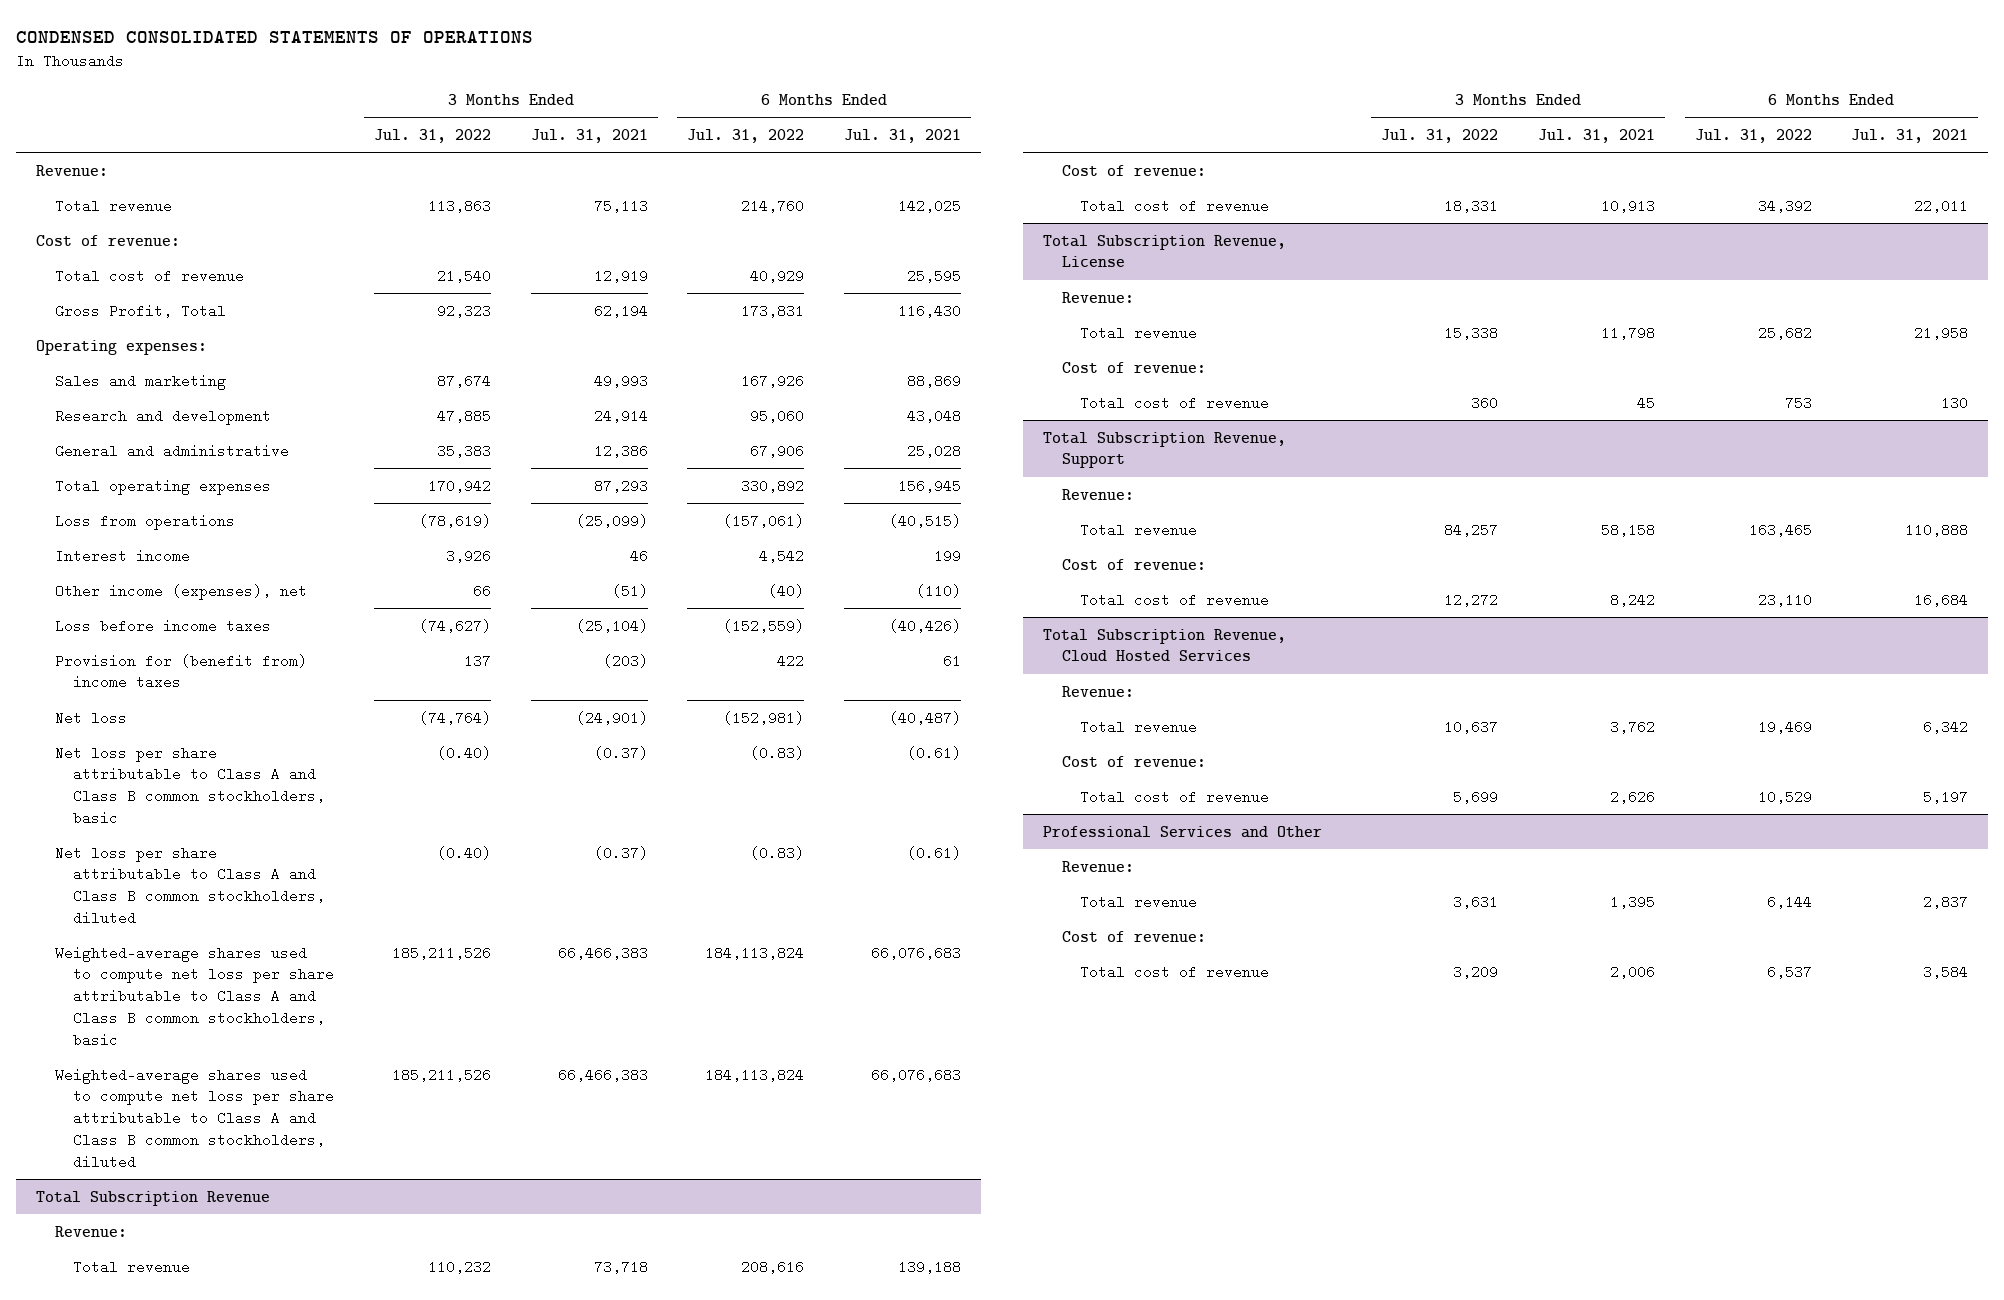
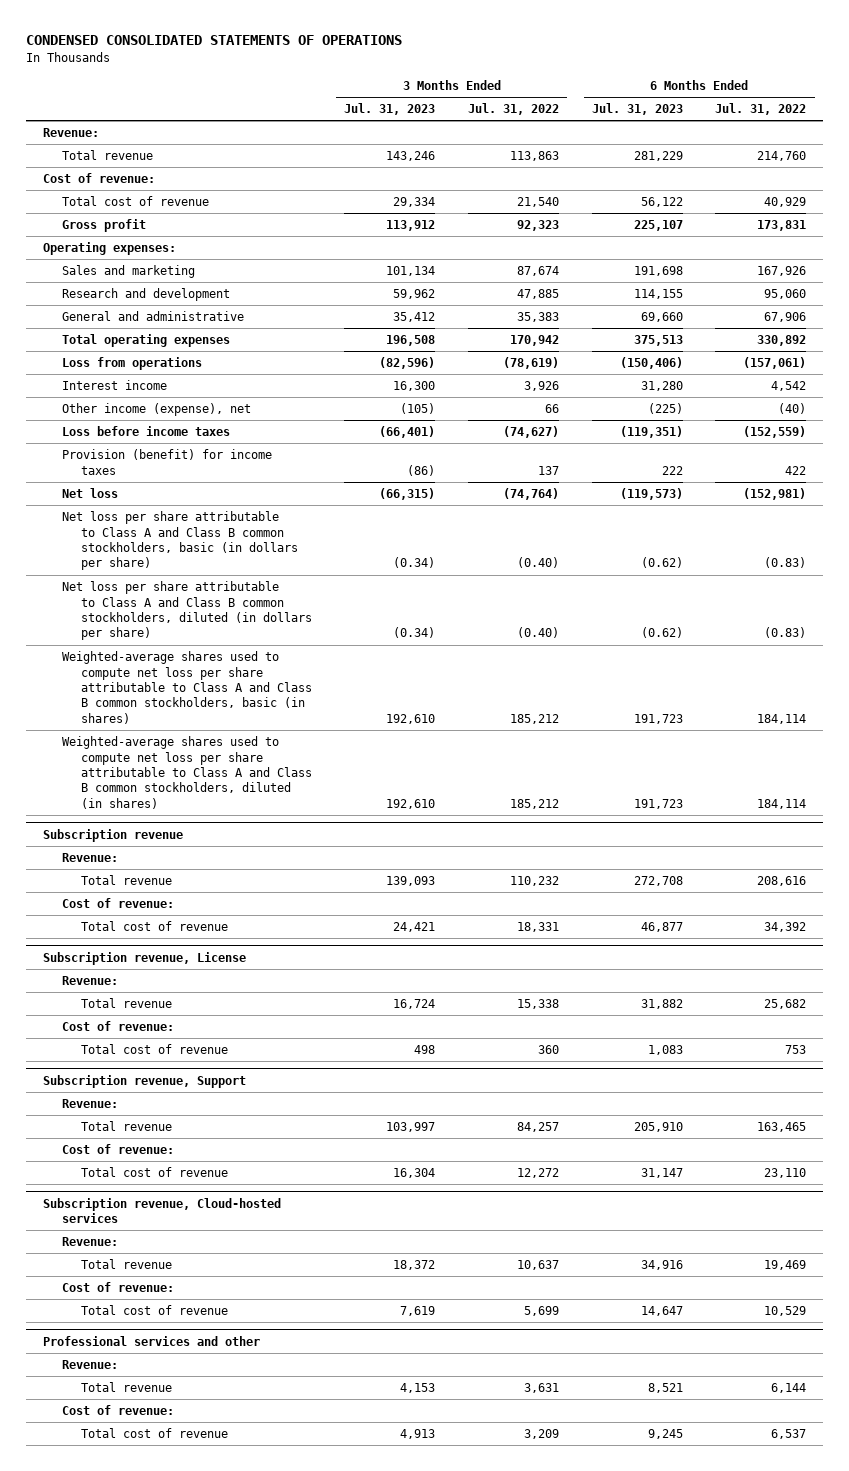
[530,128,648,143] Jul. 31, 2021 -> none
[844,128,962,143] Jul. 31, 2021 -> none
none -> [344,103,436,116] Jul. 31, 2023
none -> [591,103,683,116] Jul. 31, 2023
[54,303,226,318] Gross Profit, Total -> [61,219,146,233] Gross profit
[54,583,307,600] Other income (expenses), net -> [61,403,251,417] Other income (expense), net
[54,653,307,690] Provision for (benefit from) income taxes -> [61,449,272,475] Provision (benefit) for income taxes
[54,745,326,825] Net loss per share attributable to Class A and Class B common stockholders, basic -> [61,511,298,571] Net loss per share attributable to Class A and Class B common stockholders, basic (in dollars per share)
[54,845,326,925] Net loss per share attributable to Class A and Class B common stockholders, diluted -> [61,581,312,641] Net loss per share attributable to Class A and Class B common stockholders, diluted (in dollars per share)
[54,945,335,1047] Weighted-average shares used to compute net loss per share attributable to Class A and Class B common stockholders, basic -> [61,651,312,724] Weighted-average shares used to compute net loss per share attributable to Class A and Class B common stockholders, basic (in shares)
[391,945,491,960] 185,211,526 -> [510,713,560,724] 185,212
[705,945,805,960] 184,113,824 -> [757,713,807,724] 184,114
[54,1067,335,1169] Weighted-average shares used to compute net loss per share attributable to Class A and Class B common stockholders, diluted -> [61,736,312,809] Weighted-average shares used to compute net loss per share attributable to Class A and Class B common stockholders, diluted (in shares)
[391,1067,491,1082] 185,211,526 -> [510,798,560,809] 185,212
[705,1067,805,1082] 184,113,824 -> [757,798,807,809] 184,114
[36,1190,271,1206] Total Subscription Revenue -> [42,828,183,842] Subscription revenue
[1043,234,1287,268] Total Subscription Revenue, License -> [42,951,246,965] Subscription revenue, License
[1043,431,1287,469] Total Subscription Revenue, Support -> [42,1074,246,1088] Subscription revenue, Support
[1043,628,1287,662] Total Subscription Revenue, Cloud Hosted Services -> [42,1197,281,1224] Subscription revenue, Cloud-hosted services
[1043,825,1323,838] Professional Services and Other -> [42,1335,260,1346] Professional services and other

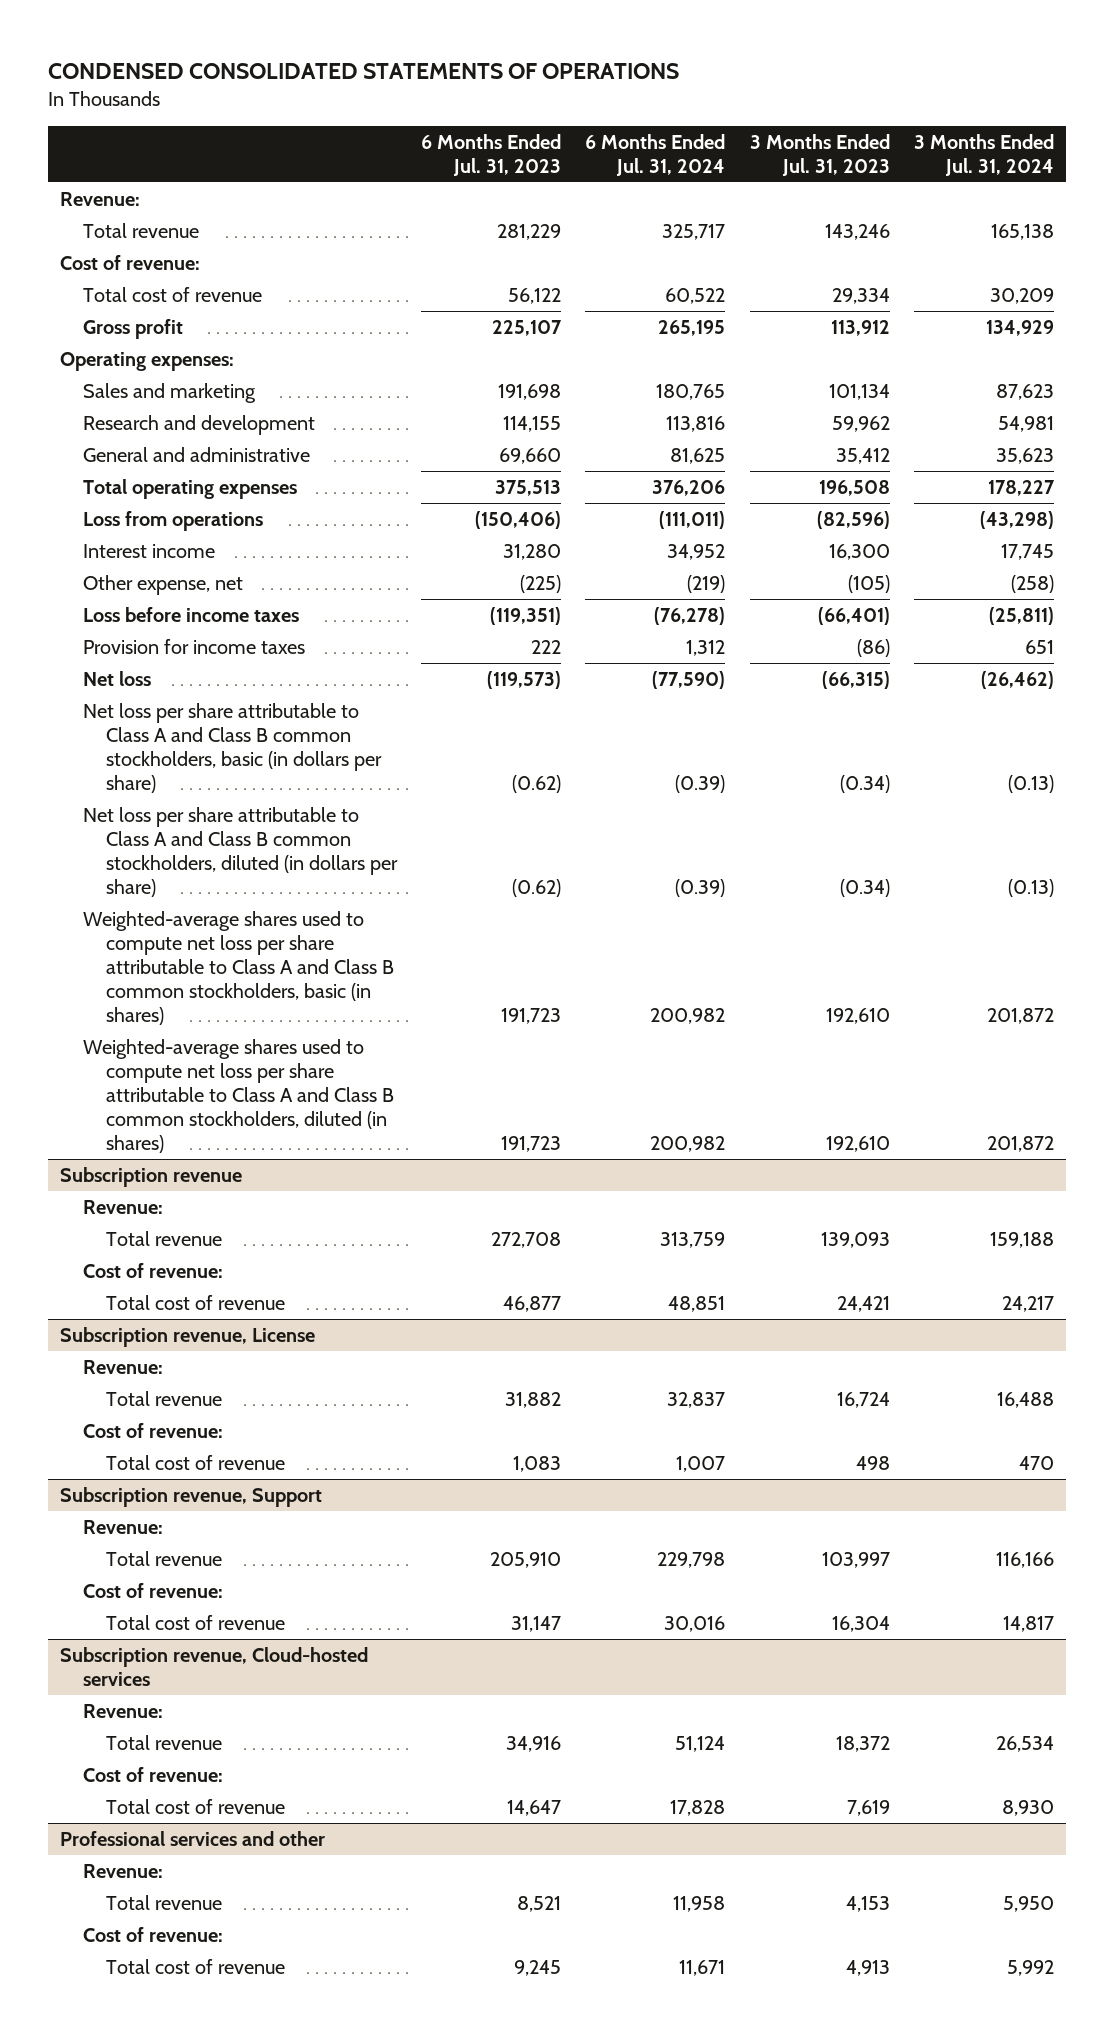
[468,103,560,116] Jul. 31, 2022 -> none
[715,103,807,116] Jul. 31, 2022 -> none
none -> [585,133,726,176] 6 Months Ended Jul. 31, 2024
none -> [914,133,1055,176] 3 Months Ended Jul. 31, 2024
[61,403,251,417] Other income (expense), net -> [82,574,243,595] Other expense, net
[61,449,272,475] Provision (benefit) for income taxes -> [82,638,305,654] Provision for income taxes

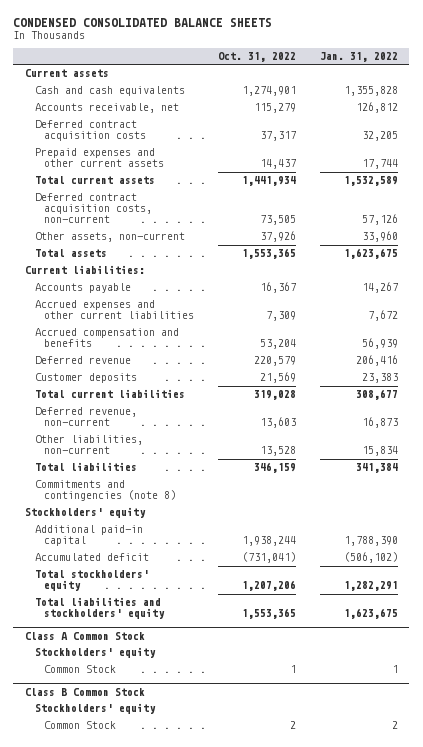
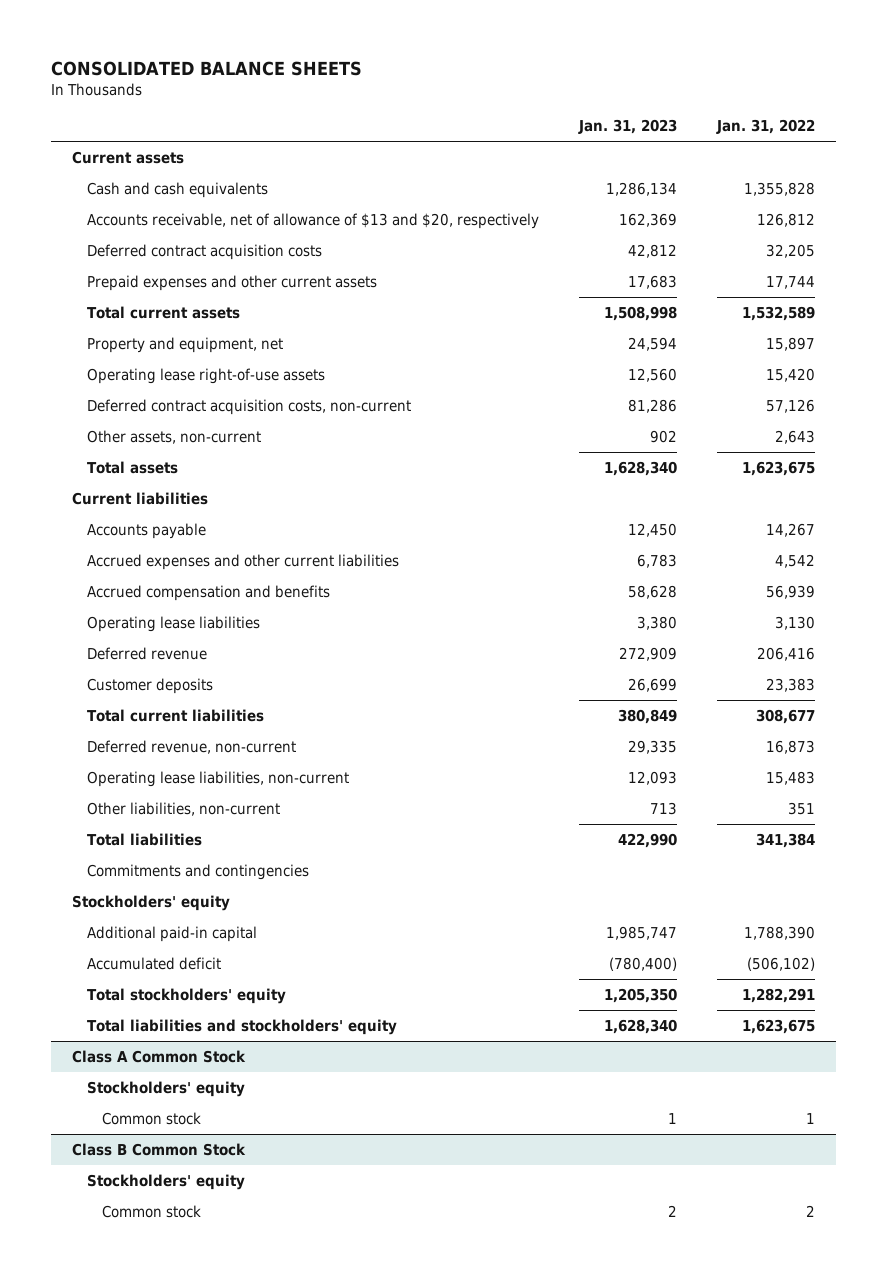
[13,18,273,28] CONDENSED CONSOLIDATED BALANCE SHEETS -> [51,60,363,76] CONSOLIDATED BALANCE SHEETS
[217,52,296,63] Oct. 31, 2022 -> none
none -> [578,119,678,135] Jan. 31, 2023
[34,103,179,114] Accounts receivable, net -> [86,213,539,230] Accounts receivable, net of allowance of $13 and $20, respectively
none -> [86,337,283,354] Property and equipment, net
none -> [86,368,325,385] Operating lease right-of-use assets
[361,231,398,243] 33,960 -> [775,430,816,445] 2,643
[25,265,146,275] Current liabilities: -> [71,492,208,506] Current liabilities
[367,310,398,322] 7,672 -> [775,554,816,569] 4,542
none -> [86,616,260,633] Operating lease liabilities
none -> [86,771,349,788] Operating lease liabilities, non-current
[361,446,398,457] 15,834 -> [788,802,816,816] 351
[34,480,177,502] Commitments and contingencies (note 8) -> [86,864,309,881] Commitments and contingencies
[44,665,117,674] Common Stock -> [101,1112,201,1126] Common stock
[44,721,117,730] Common Stock -> [101,1205,201,1219] Common stock

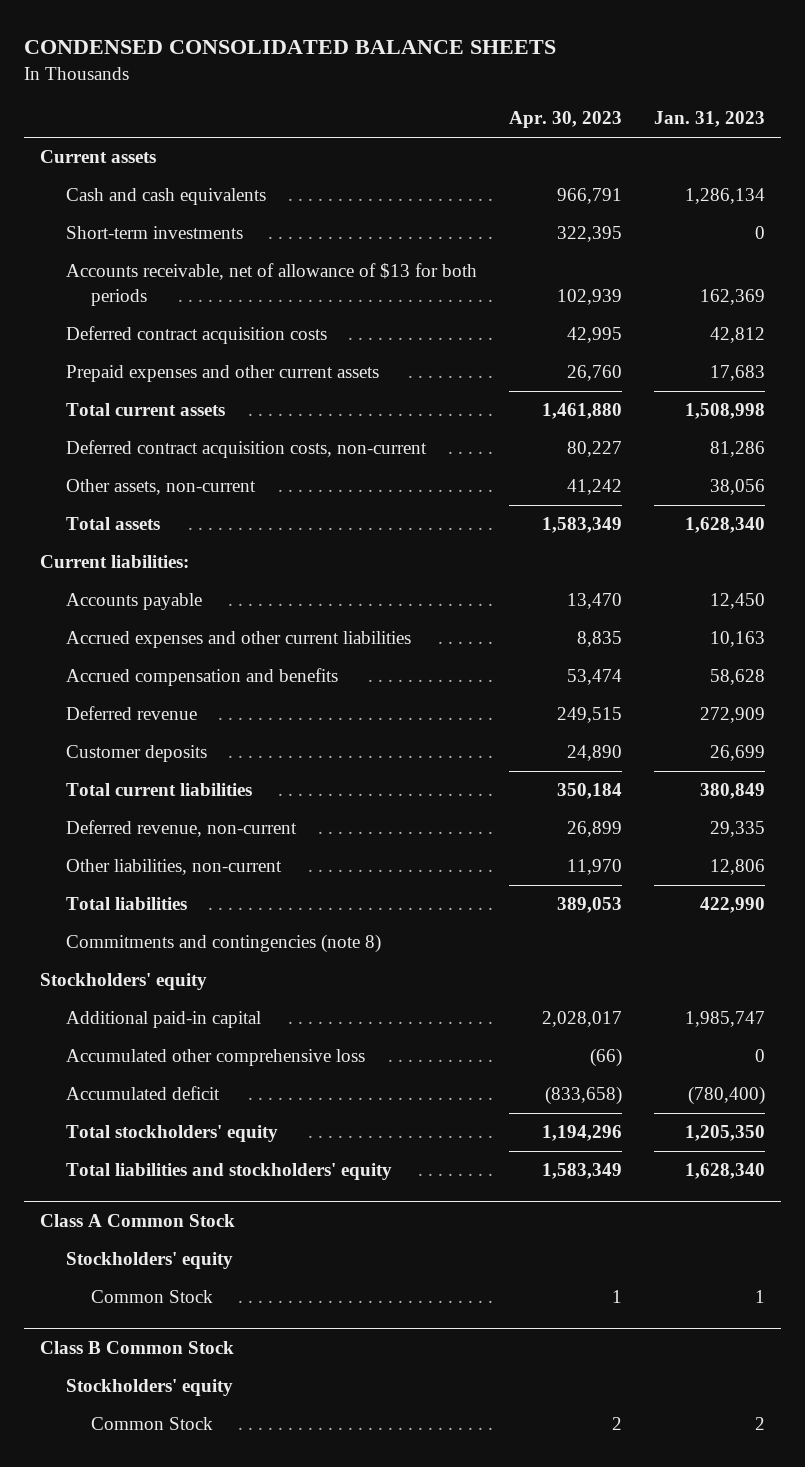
[51,60,363,76] CONSOLIDATED BALANCE SHEETS -> [23,39,556,54] CONDENSED CONSOLIDATED BALANCE SHEETS
[716,119,816,135] Jan. 31, 2022 -> none
none -> [508,111,622,129] Apr. 30, 2023
none -> [65,226,243,240] Short-term investments
[86,213,539,230] Accounts receivable, net of allowance of $13 and $20, respectively -> [65,263,477,307] Accounts receivable, net of allowance of $13 for both periods
[86,337,283,354] Property and equipment, net -> none
[86,368,325,385] Operating lease right-of-use assets -> none
[650,430,678,444] 902 -> [709,479,765,496] 38,056
[71,492,208,506] Current liabilities -> [40,555,190,569] Current liabilities:
[637,554,678,569] 6,783 -> [709,631,765,648] 10,163
[86,616,260,633] Operating lease liabilities -> none
[86,771,349,788] Operating lease liabilities, non-current -> none
[650,802,678,816] 713 -> [709,859,765,876] 12,806
[86,864,309,881] Commitments and contingencies -> [65,934,381,954] Commitments and contingencies (note 8)
none -> [65,1049,365,1067] Accumulated other comprehensive loss
[101,1112,201,1126] Common stock -> [91,1290,214,1304] Common Stock
[101,1205,201,1219] Common stock -> [91,1417,214,1431] Common Stock

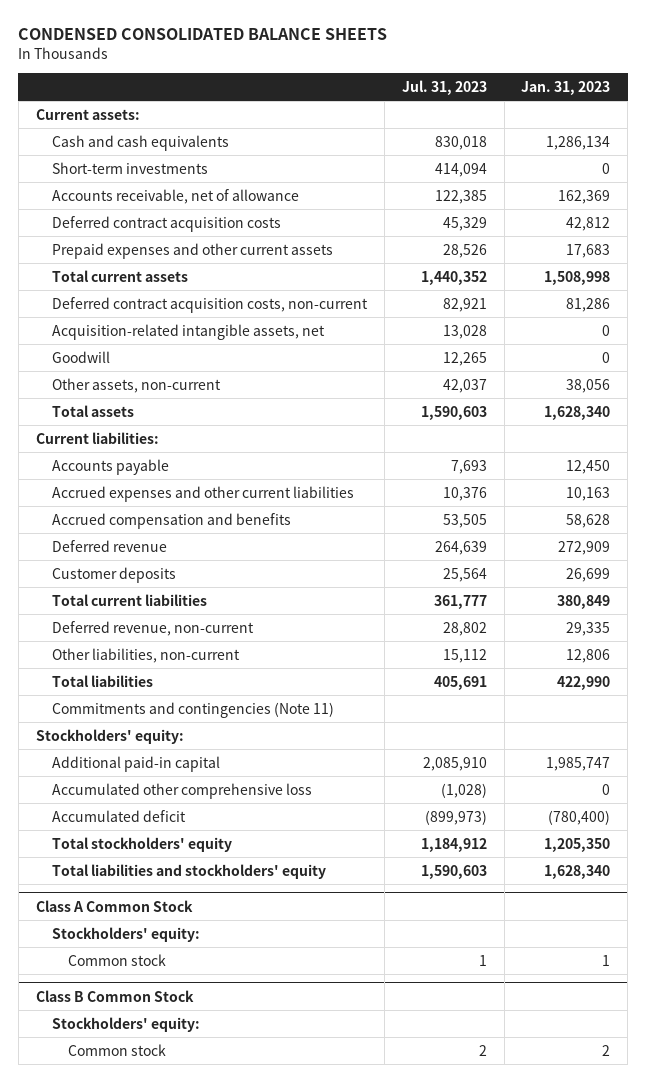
[508,111,622,129] Apr. 30, 2023 -> none
none -> [401,79,487,95] Jul. 31, 2023
[40,150,157,164] Current assets -> [35,108,140,120] Current assets:
[65,263,477,307] Accounts receivable, net of allowance of $13 for both periods -> [52,188,300,204] Accounts receivable, net of allowance
none -> [52,323,326,340] Acquisition-related intangible assets, net
none -> [52,350,111,363] Goodwill
[65,934,381,954] Commitments and contingencies (note 8) -> [52,701,335,718] Commitments and contingencies (Note 11)
[40,973,208,991] Stockholders' equity -> [35,728,184,744] Stockholders' equity:
[65,1252,233,1270] Stockholders' equity -> [52,926,201,942] Stockholders' equity:
[91,1290,214,1304] Common Stock -> [68,953,167,966] Common stock
[65,1379,233,1397] Stockholders' equity -> [52,1016,201,1032] Stockholders' equity:
[91,1417,214,1431] Common Stock -> [68,1043,167,1056] Common stock

